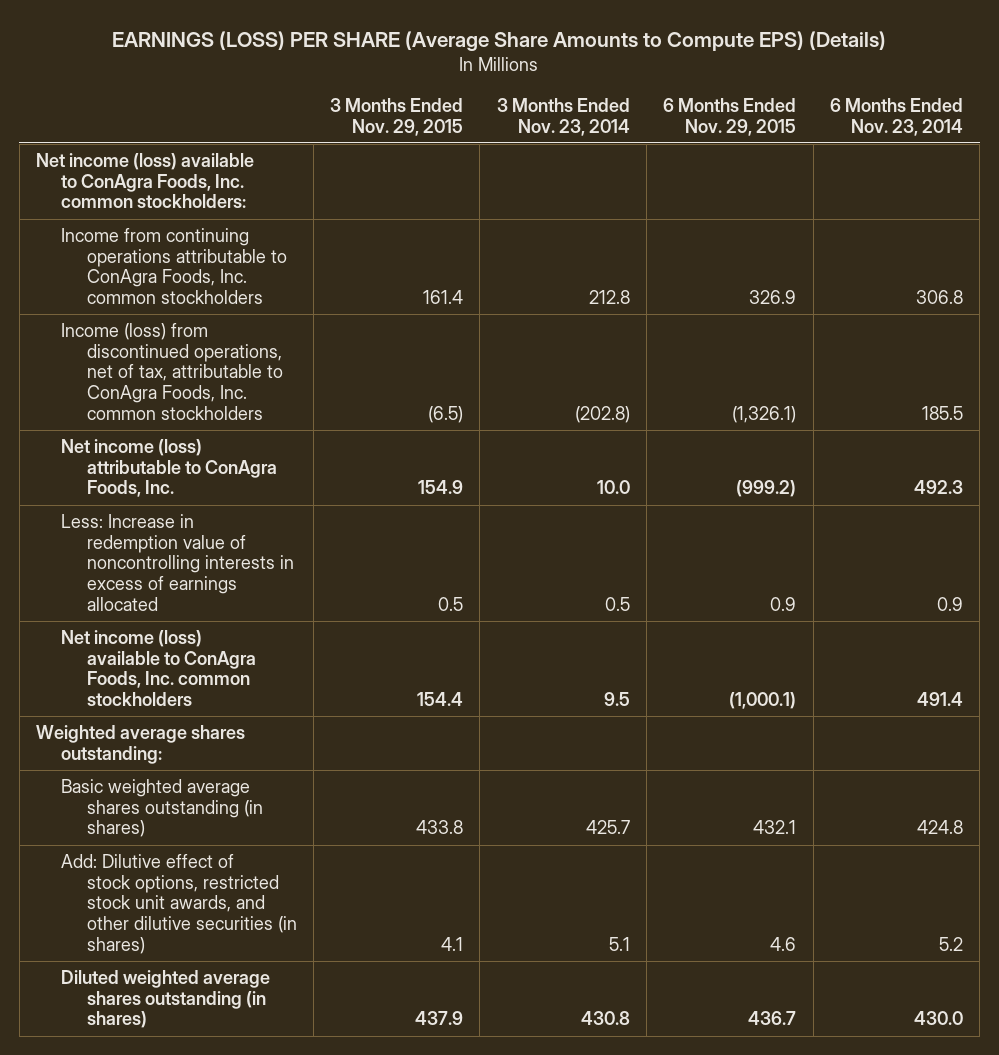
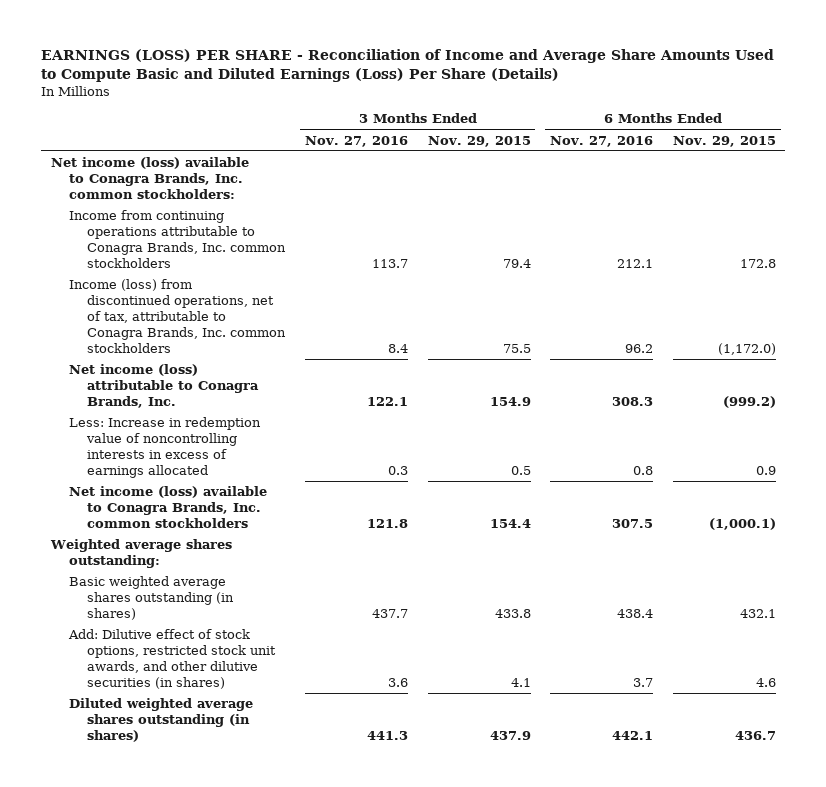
[112,30,887,51] EARNINGS (LOSS) PER SHARE (Average Share Amounts to Compute EPS) (Details) -> [40,48,774,83] EARNINGS (LOSS) PER SHARE - Reconciliation of Income and Average Share Amounts Used to Compute Basic and Diluted Earnings (Loss) Per Share (Details)
[496,98,630,136] 3 Months Ended Nov. 23, 2014 -> none
[829,98,963,136] 6 Months Ended Nov. 23, 2014 -> none
none -> [304,135,408,147] Nov. 27, 2016
none -> [550,135,654,147] Nov. 27, 2016
[35,153,254,209] Net income (loss) available to ConAgra Foods, Inc. common stockholders: -> [50,157,249,199] Net income (loss) available to Conagra Brands, Inc. common stockholders:
[61,228,287,305] Income from continuing operations attributable to ConAgra Foods, Inc. common stockholders -> [68,210,287,268] Income from continuing operations attributable to Conagra Brands, Inc. common stockholders
[423,290,464,305] 161.4 -> [502,258,531,268] 79.4
[749,290,797,305] 326.9 -> [739,258,776,268] 172.8
[61,323,283,420] Income (loss) from discontinued operations, net of tax, attributable to ConAgra Foods, Inc. common stockholders -> [68,279,287,353] Income (loss) from discontinued operations, net of tax, attributable to Conagra Brands, Inc. common stockholders
[428,405,464,423] (6.5) -> [502,343,531,353] 75.5
[732,405,797,423] (1,326.1) -> [717,342,776,355] (1,172.0)
[61,439,277,498] Net income (loss) attributable to ConAgra Foods, Inc. -> [68,364,260,408] Net income (loss) attributable to Conagra Brands, Inc.
[61,630,256,707] Net income (loss) available to ConAgra Foods, Inc. common stockholders -> [68,486,267,528] Net income (loss) available to Conagra Brands, Inc. common stockholders

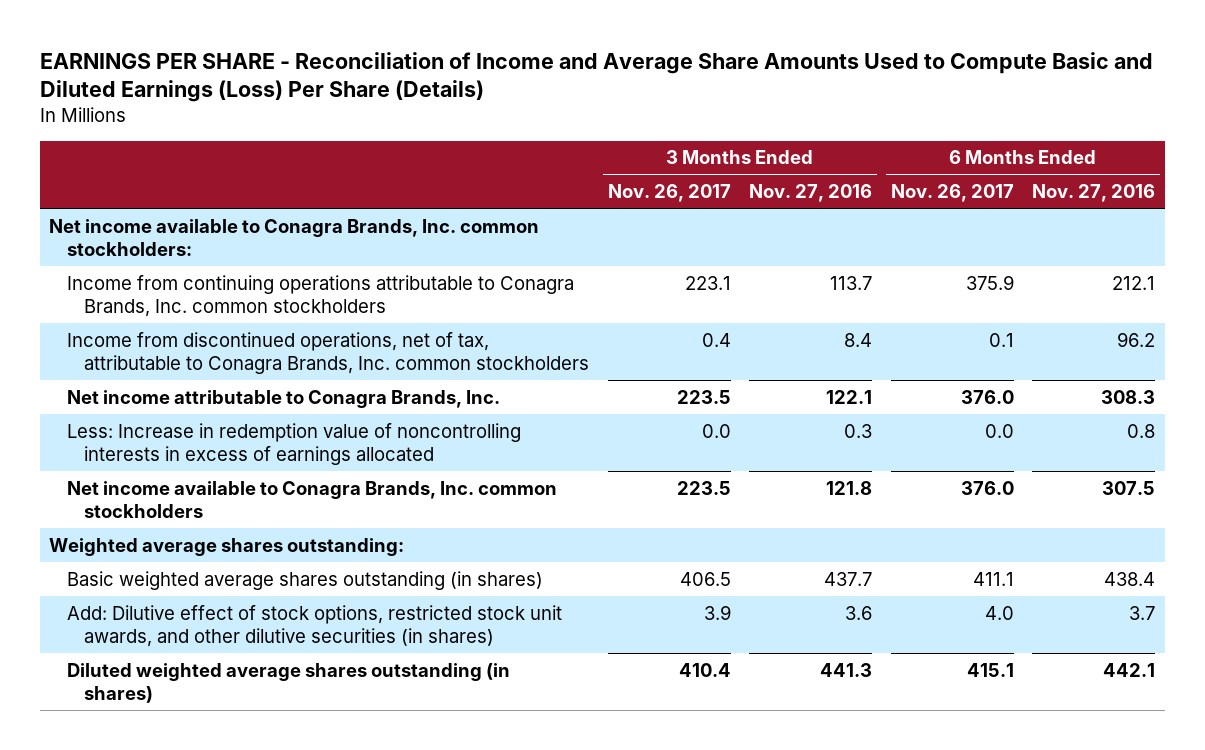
[40,48,774,83] EARNINGS (LOSS) PER SHARE - Reconciliation of Income and Average Share Amounts Used to Compute Basic and Diluted Earnings (Loss) Per Share (Details) -> [39,51,1153,103] EARNINGS PER SHARE - Reconciliation of Income and Average Share Amounts Used to Compute Basic and Diluted Earnings (Loss) Per Share (Details)
[427,135,531,147] Nov. 29, 2015 -> none
[672,135,776,147] Nov. 29, 2015 -> none
none -> [607,184,731,203] Nov. 26, 2017
none -> [890,184,1014,203] Nov. 26, 2017
[50,157,249,199] Net income (loss) available to Conagra Brands, Inc. common stockholders: -> [49,218,540,256] Net income available to Conagra Brands, Inc. common stockholders:
[68,279,287,353] Income (loss) from discontinued operations, net of tax, attributable to Conagra Brands, Inc. common stockholders -> [66,331,589,374] Income from discontinued operations, net of tax, attributable to Conagra Brands, Inc. common stockholders
[68,364,260,408] Net income (loss) attributable to Conagra Brands, Inc. -> [66,389,500,408] Net income attributable to Conagra Brands, Inc.
[68,486,267,528] Net income (loss) available to Conagra Brands, Inc. common stockholders -> [66,480,557,518] Net income available to Conagra Brands, Inc. common stockholders

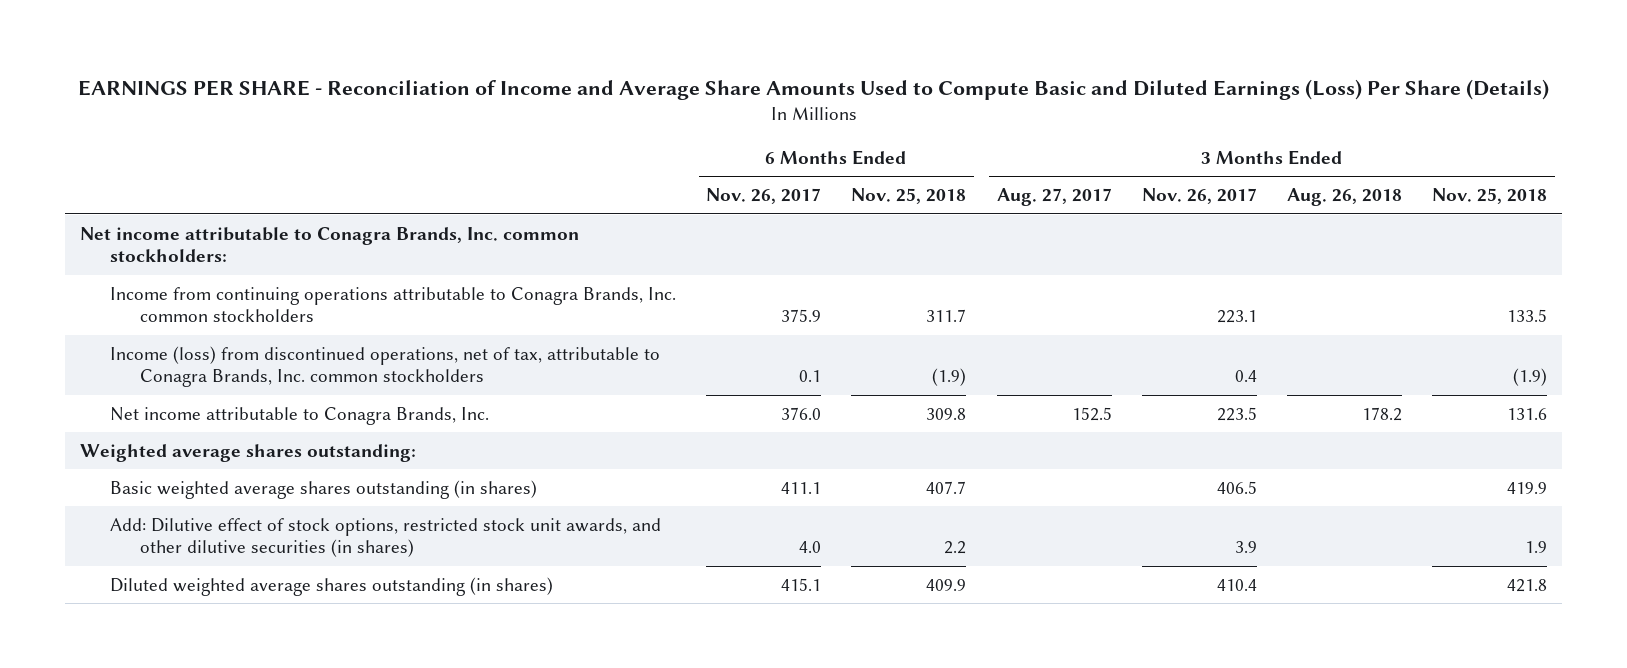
[749,184,873,203] Nov. 27, 2016 -> none
[1032,184,1156,203] Nov. 27, 2016 -> none
none -> [851,188,967,205] Nov. 25, 2018
none -> [996,188,1112,207] Aug. 27, 2017
none -> [1286,188,1402,207] Aug. 26, 2018
none -> [1432,188,1548,205] Nov. 25, 2018
[49,218,540,256] Net income available to Conagra Brands, Inc. common stockholders: -> [80,226,580,263] Net income attributable to Conagra Brands, Inc. common stockholders:
[66,331,589,374] Income from discontinued operations, net of tax, attributable to Conagra Brands, Inc. common stockholders -> [110,345,661,388] Income (loss) from discontinued operations, net of tax, attributable to Conagra Brands, Inc. common stockholders
[66,422,521,465] Less: Increase in redemption value of noncontrolling interests in excess of earnings allocated -> none
[66,480,557,518] Net income available to Conagra Brands, Inc. common stockholders -> none

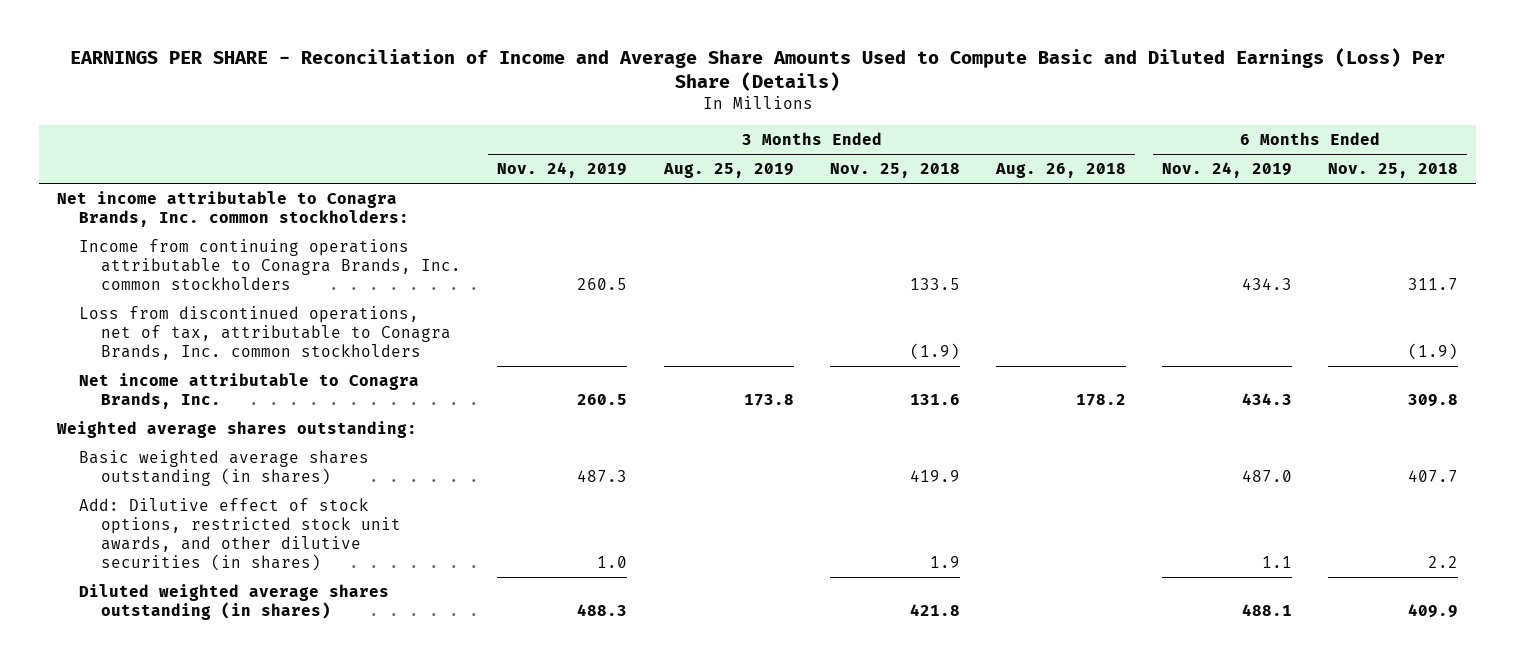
[706,188,822,205] Nov. 26, 2017 -> none
[996,188,1112,207] Aug. 27, 2017 -> none
[1141,188,1257,205] Nov. 26, 2017 -> none
none -> [497,162,628,179] Nov. 24, 2019
none -> [662,163,794,179] Aug. 25, 2019
none -> [1161,162,1292,179] Nov. 24, 2019
[110,345,661,388] Income (loss) from discontinued operations, net of tax, attributable to Conagra Brands, Inc. common stockholders -> [79,306,452,360] Loss from discontinued operations, net of tax, attributable to Conagra Brands, Inc. common stockholders

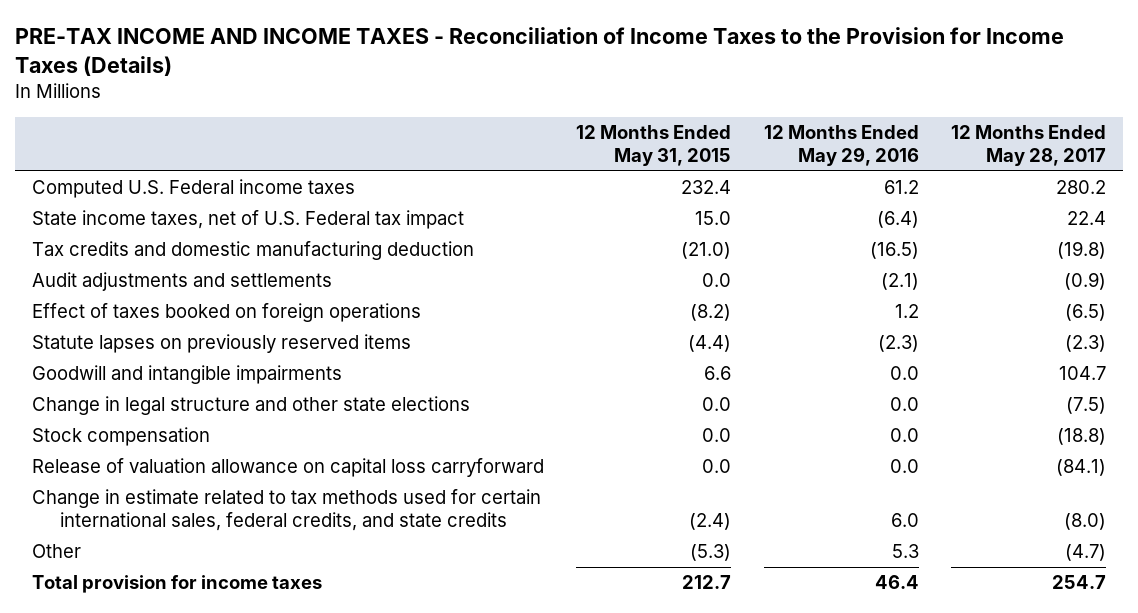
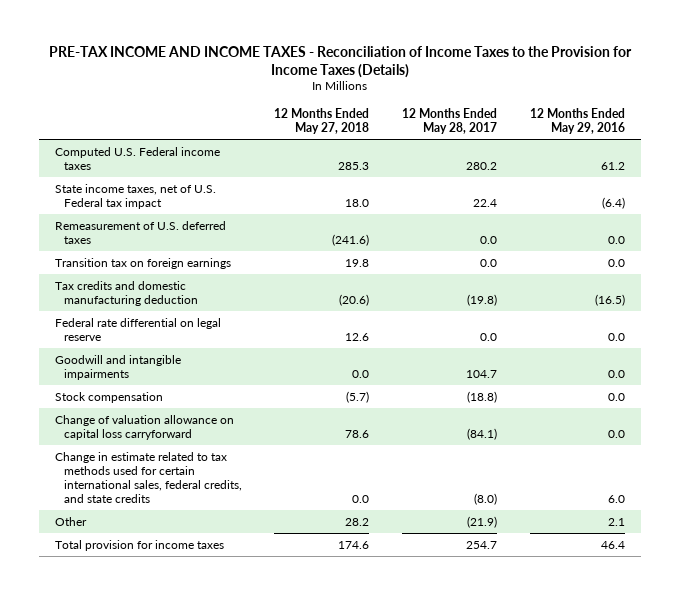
[576,125,732,166] 12 Months Ended May 31, 2015 -> none
none -> [274,107,370,134] 12 Months Ended May 27, 2018
none -> [55,220,227,244] Remeasurement of U.S. deferred taxes
none -> [55,257,232,269] Transition tax on foreign earnings
[31,272,332,292] Audit adjustments and settlements -> none
[31,303,421,323] Effect of taxes booked on foreign operations -> none
[31,334,411,354] Statute lapses on previously reserved items -> none
none -> [55,317,222,341] Federal rate differential on legal reserve
[31,396,470,416] Change in legal structure and other state elections -> none
[31,458,544,478] Release of valuation allowance on capital loss carryforward -> [55,414,235,440] Change of valuation allowance on capital loss carryforward
[891,544,919,559] 5.3 -> [607,517,625,526] 2.1
[1065,544,1107,562] (4.7) -> [467,515,498,528] (21.9)

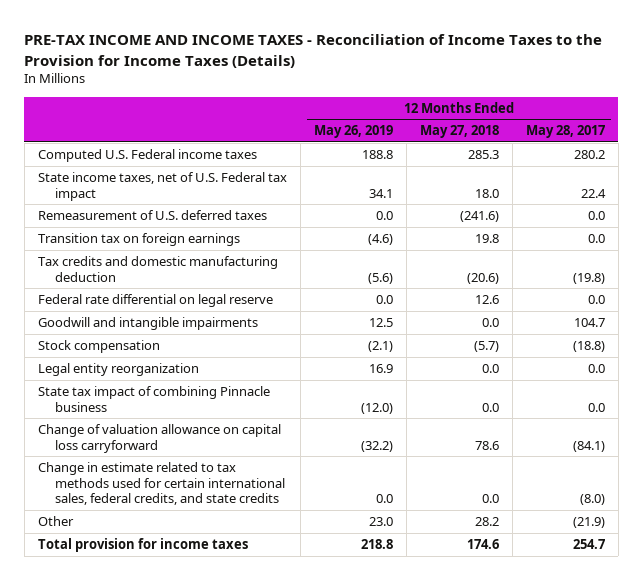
[529,107,625,134] 12 Months Ended May 29, 2016 -> none
none -> [313,125,393,139] May 26, 2019
none -> [37,363,199,377] Legal entity reorganization
none -> [37,386,270,412] State tax impact of combining Pinnacle business

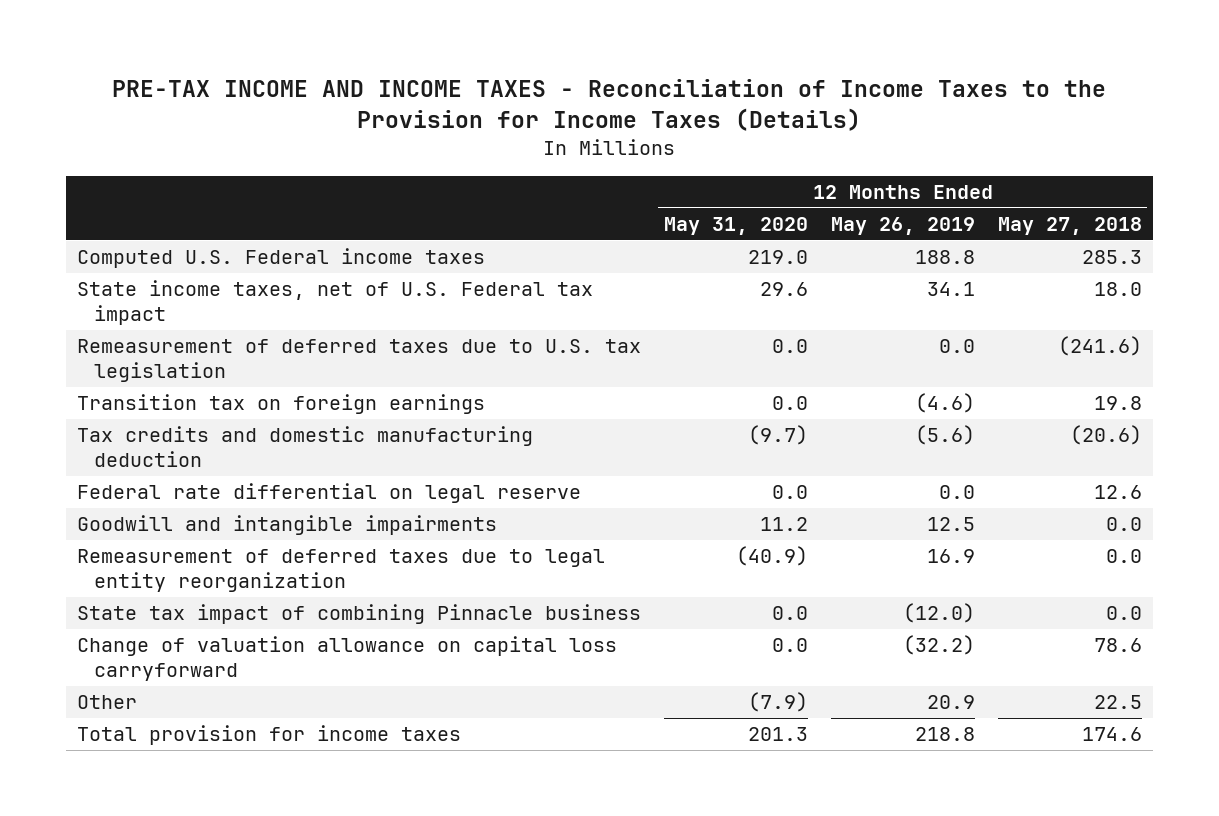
[525,125,605,139] May 28, 2017 -> none
none -> [664,216,809,235] May 31, 2020
[37,210,267,221] Remeasurement of U.S. deferred taxes -> [77,339,642,382] Remeasurement of deferred taxes due to U.S. tax legislation
[37,340,160,354] Stock compensation -> none
[37,363,199,377] Legal entity reorganization -> [77,549,606,592] Remeasurement of deferred taxes due to legal entity reorganization
[37,462,286,506] Change in estimate related to tax methods used for certain international sales, federal credits, and state credits -> none
[368,517,393,527] 23.0 -> [926,695,975,710] 20.9
[474,517,499,527] 28.2 -> [1093,695,1142,710] 22.5

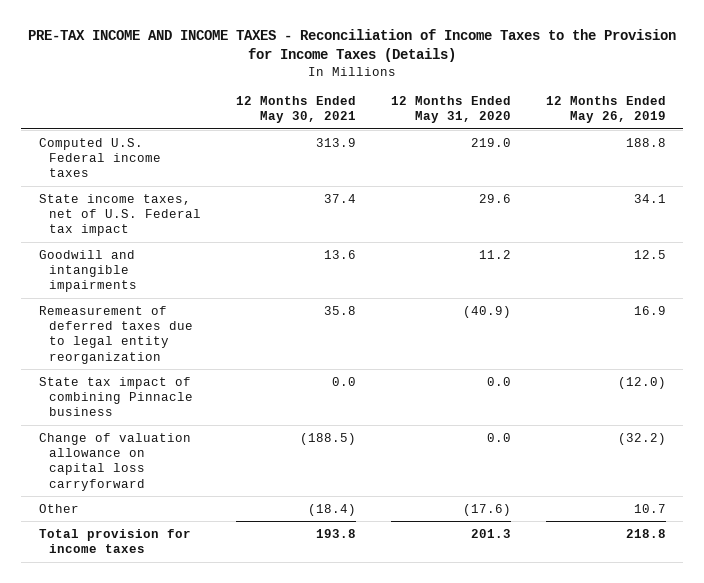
[997,216,1142,235] May 27, 2018 -> none
none -> [236,95,357,124] 12 Months Ended May 30, 2021
[77,339,642,382] Remeasurement of deferred taxes due to U.S. tax legislation -> none
[77,394,486,415] Transition tax on foreign earnings -> none
[77,426,534,467] Tax credits and domestic manufacturing deduction -> none
[77,483,582,504] Federal rate differential on legal reserve -> none
[748,692,809,713] (7.9) -> [462,503,511,516] (17.6)
[926,695,975,710] 20.9 -> [633,503,666,513] 10.7

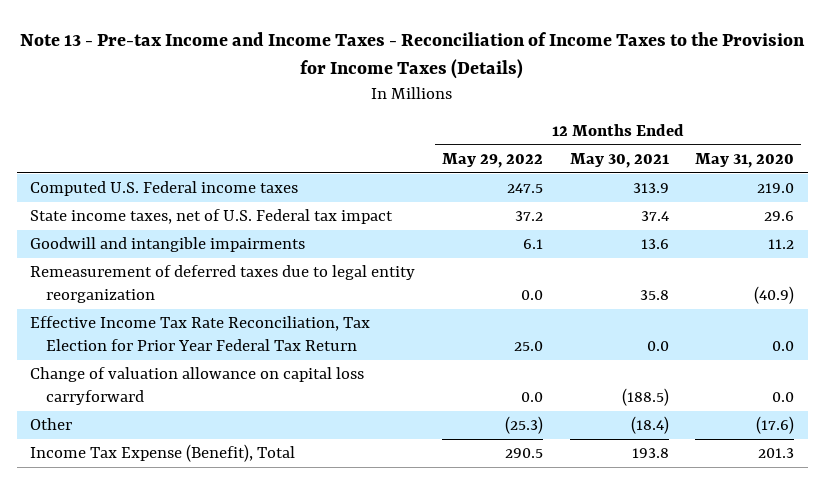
[28,29,677,63] PRE-TAX INCOME AND INCOME TAXES - Reconciliation of Income Taxes to the Provision for Income Taxes (Details) -> [20,31,806,79] Note 13 - Pre-tax Income and Income Taxes - Reconciliation of Income Taxes to the Provision for Income Taxes (Details)
[545,95,666,124] 12 Months Ended May 26, 2019 -> none
none -> [441,152,543,168] May 29, 2022
[38,376,194,417] State tax impact of combining Pinnacle business -> none
none -> [30,316,371,352] Effective Income Tax Rate Reconciliation, Tax Election for Prior Year Federal Tax Return
[38,528,191,553] Total provision for income taxes -> [30,444,296,463] Income Tax Expense (Benefit), Total

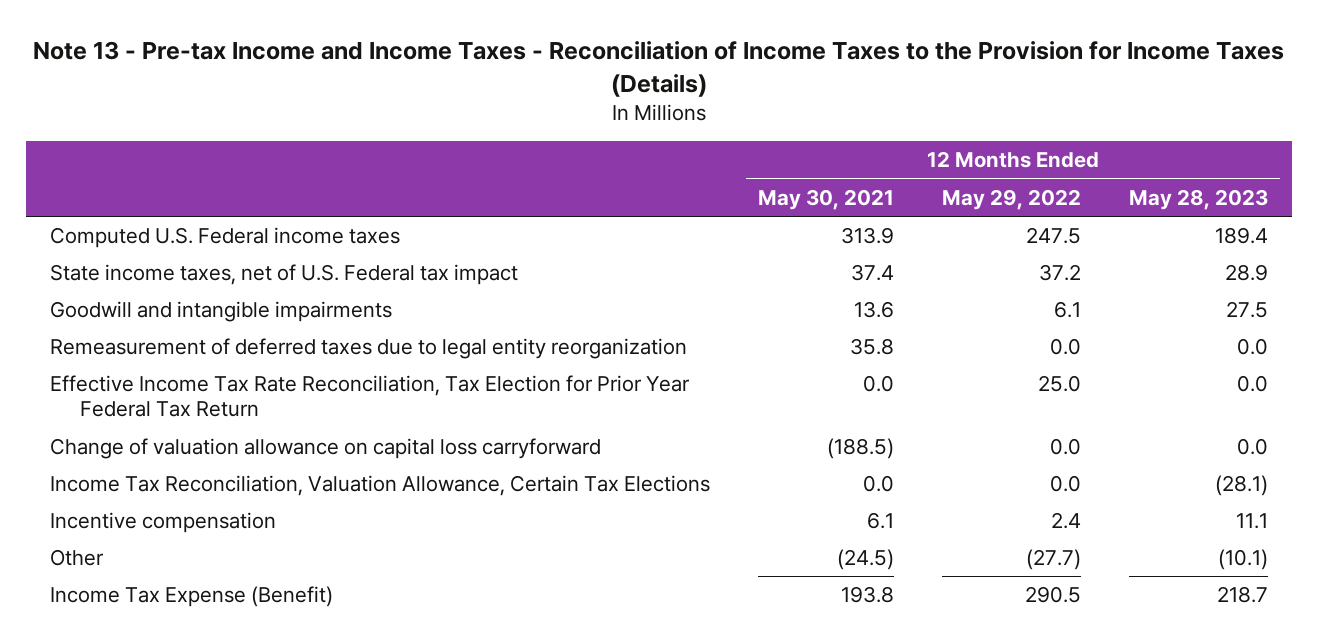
[695,152,795,168] May 31, 2020 -> none
none -> [1128,188,1268,210] May 28, 2023
none -> [50,475,711,497] Income Tax Reconciliation, Valuation Allowance, Certain Tax Elections
none -> [50,512,277,534] Incentive compensation
[504,416,543,435] (25.3) -> [1026,549,1082,571] (27.7)
[630,416,669,435] (18.4) -> [837,549,895,571] (24.5)
[30,444,296,463] Income Tax Expense (Benefit), Total -> [50,586,334,608] Income Tax Expense (Benefit)

